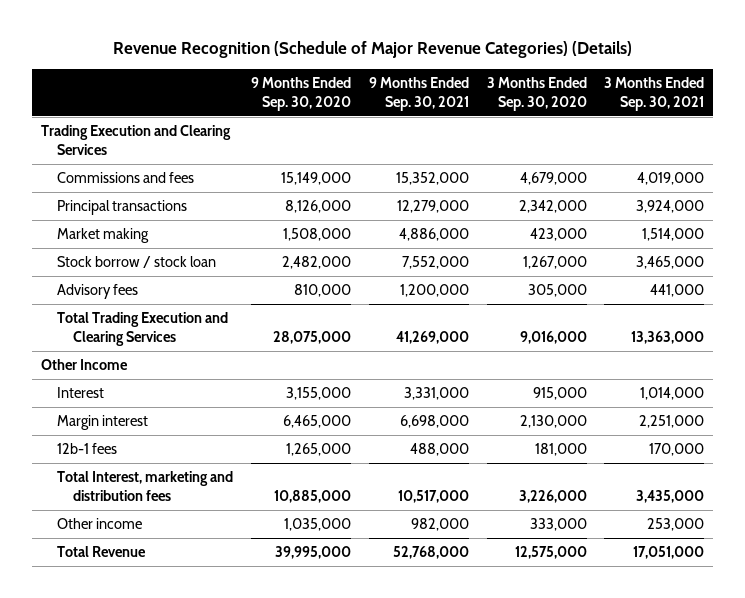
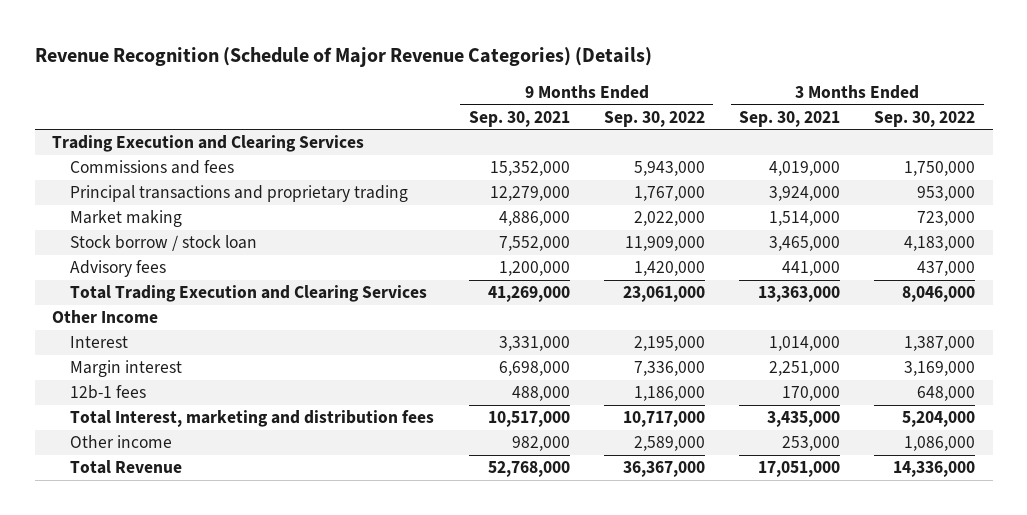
[250,76,351,111] 9 Months Ended Sep. 30, 2020 -> none
[486,76,587,111] 3 Months Ended Sep. 30, 2020 -> none
none -> [603,110,705,127] Sep. 30, 2022
none -> [874,110,976,127] Sep. 30, 2022
[56,199,187,215] Principal transactions -> [70,185,409,203] Principal transactions and proprietary trading

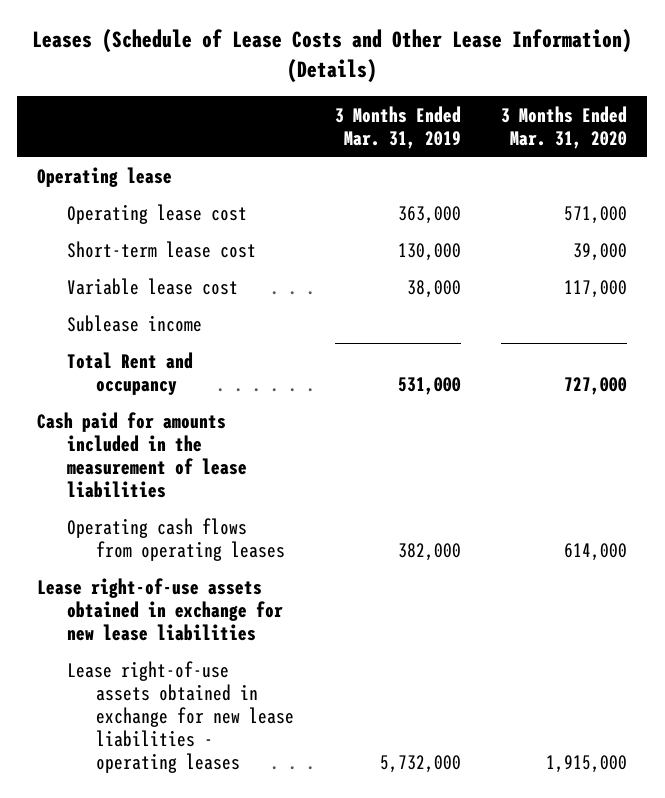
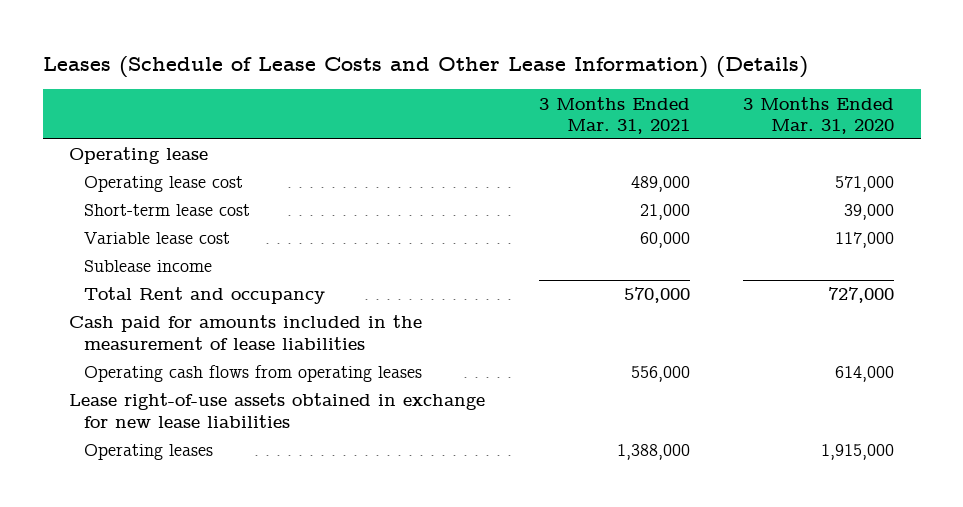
[334,105,461,149] 3 Months Ended Mar. 31, 2019 -> none
none -> [538,96,690,134] 3 Months Ended Mar. 31, 2021
[66,661,295,774] Lease right-of-use assets obtained in exchange for new lease liabilities - operating leases -> [84,444,214,461] Operating leases

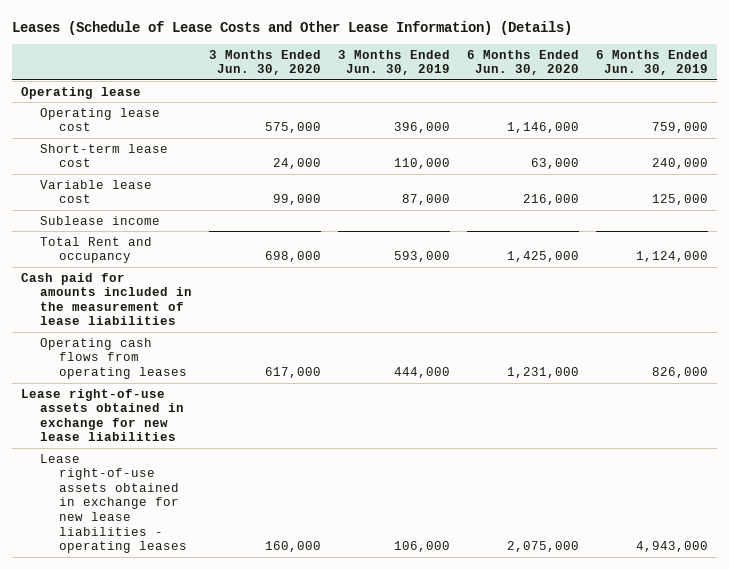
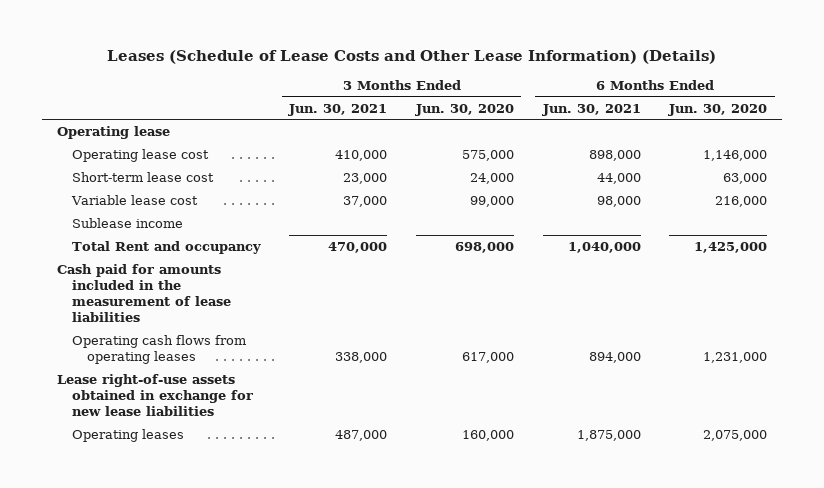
[338,49,451,76] 3 Months Ended Jun. 30, 2019 -> none
[596,49,709,76] 6 Months Ended Jun. 30, 2019 -> none
none -> [288,103,388,116] Jun. 30, 2021
none -> [541,103,641,116] Jun. 30, 2021
[39,453,187,554] Lease right-of-use assets obtained in exchange for new lease liabilities - operating leases -> [71,428,184,442] Operating leases

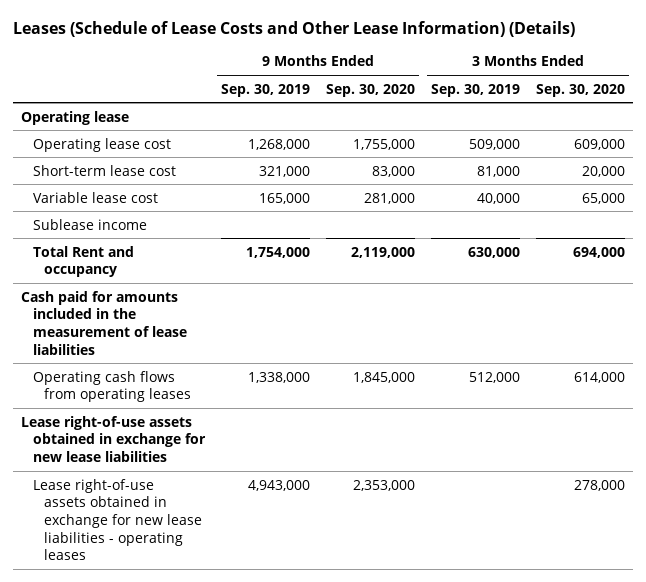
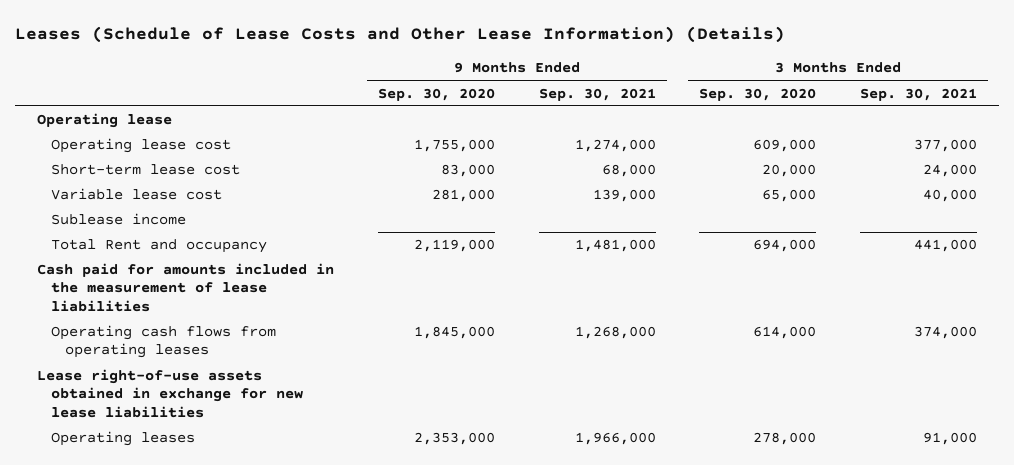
[220,83,310,97] Sep. 30, 2019 -> none
[431,83,521,97] Sep. 30, 2019 -> none
none -> [538,87,656,101] Sep. 30, 2021
none -> [860,87,978,101] Sep. 30, 2021
[32,478,203,561] Lease right-of-use assets obtained in exchange for new lease liabilities - operating leases -> [51,431,196,447] Operating leases

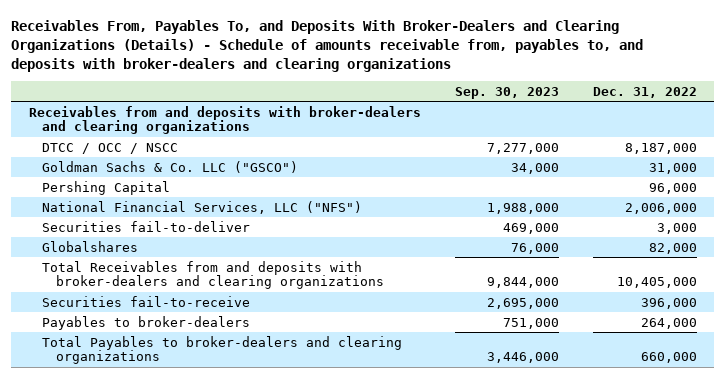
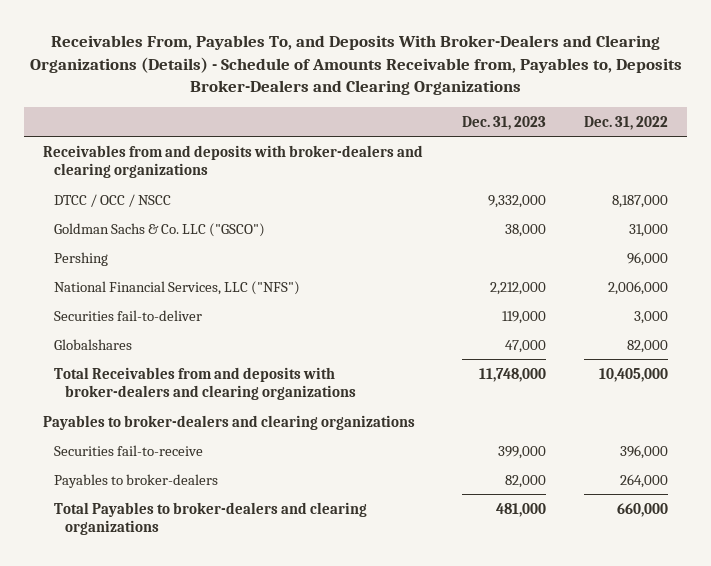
[11,19,644,72] Receivables From, Payables To, and Deposits With Broker-Dealers and Clearing Organizations (Details) - Schedule of amounts receivable from, payables to, and deposits with broker-dealers and clearing organizations -> [29,34,682,96] Receivables From, Payables To, and Deposits With Broker-Dealers and Clearing Organizations (Details) - Schedule of Amounts Receivable from, Payables to, Deposits Broker-Dealers and Clearing Organizations
[454,86,559,99] Sep. 30, 2023 -> none
none -> [461,115,546,130] Dec. 31, 2023
[42,180,171,195] Pershing Capital -> [53,251,108,266] Pershing
none -> [43,414,416,430] Payables to broker-dealers and clearing organizations

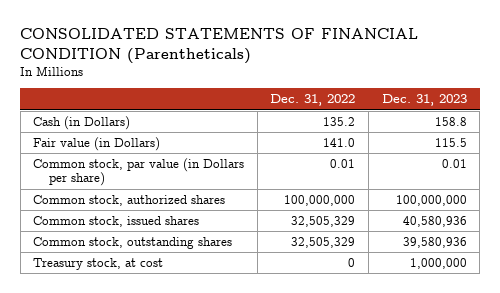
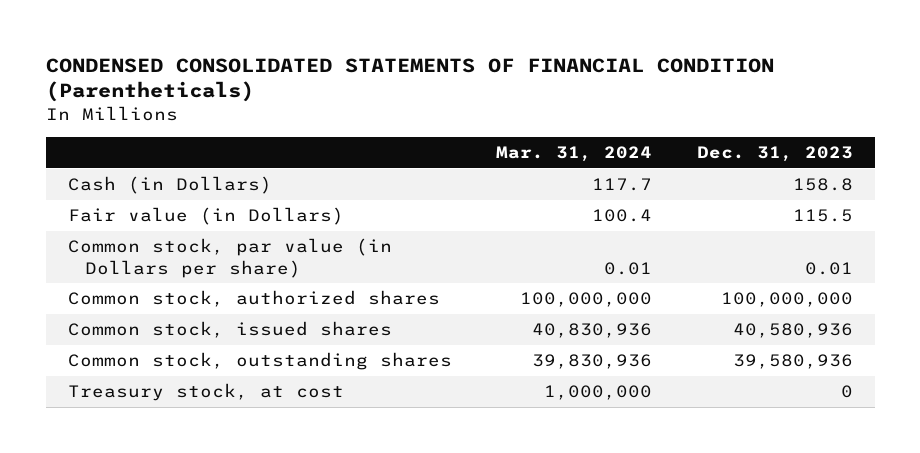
[20,28,419,64] CONSOLIDATED STATEMENTS OF FINANCIAL CONDITION (Parentheticals) -> [45,57,774,103] CONDENSED CONSOLIDATED STATEMENTS OF FINANCIAL CONDITION (Parentheticals)
[270,94,356,107] Dec. 31, 2022 -> none
none -> [496,146,653,163] Mar. 31, 2024
[409,257,467,269] 1,000,000 -> [840,385,853,399] 0

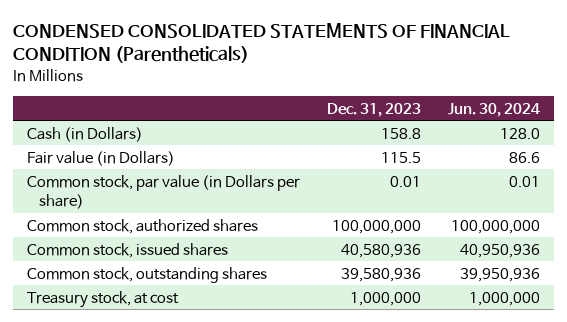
[496,146,653,163] Mar. 31, 2024 -> none
none -> [448,102,541,117] Jun. 30, 2024
[840,385,853,399] 0 -> [350,291,422,306] 1,000,000

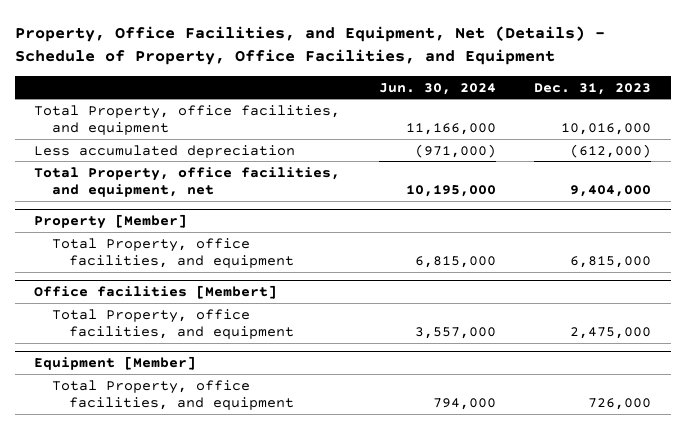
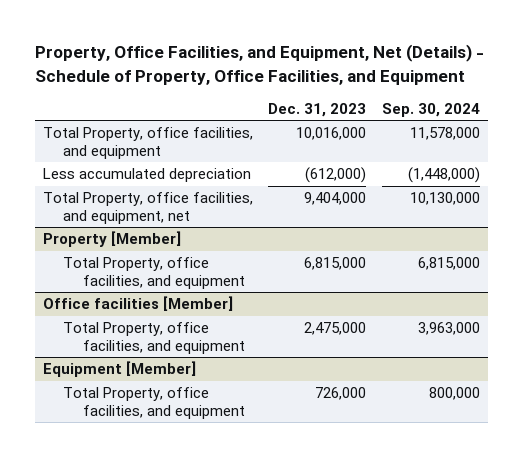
[378,82,496,95] Jun. 30, 2024 -> none
none -> [381,102,480,117] Sep. 30, 2024
[33,285,277,300] Office facilities [Membert] -> [42,296,233,312] Office facilities [Member]

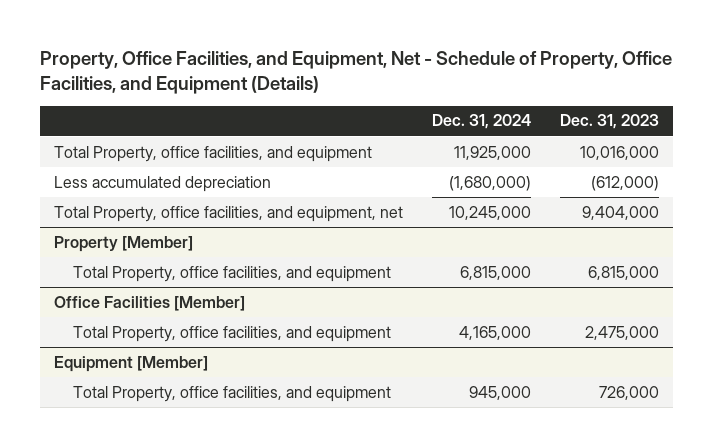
[35,44,485,85] Property, Office Facilities, and Equipment, Net (Details) - Schedule of Property, Office Facilities, and Equipment -> [39,50,672,94] Property, Office Facilities, and Equipment, Net - Schedule of Property, Office Facilities, and Equipment (Details)
[381,102,480,117] Sep. 30, 2024 -> none
none -> [431,114,531,130] Dec. 31, 2024
[42,296,233,312] Office facilities [Member] -> [54,295,246,311] Office Facilities [Member]

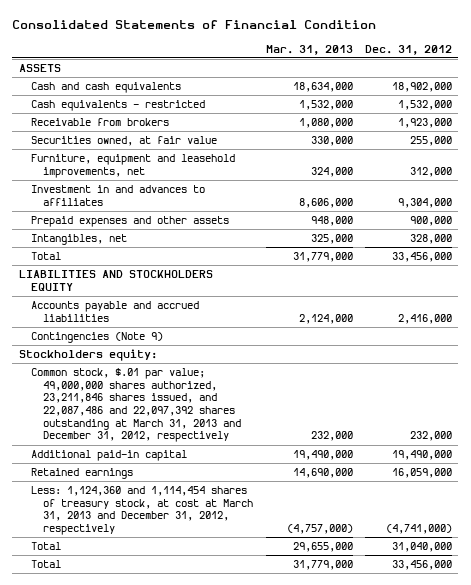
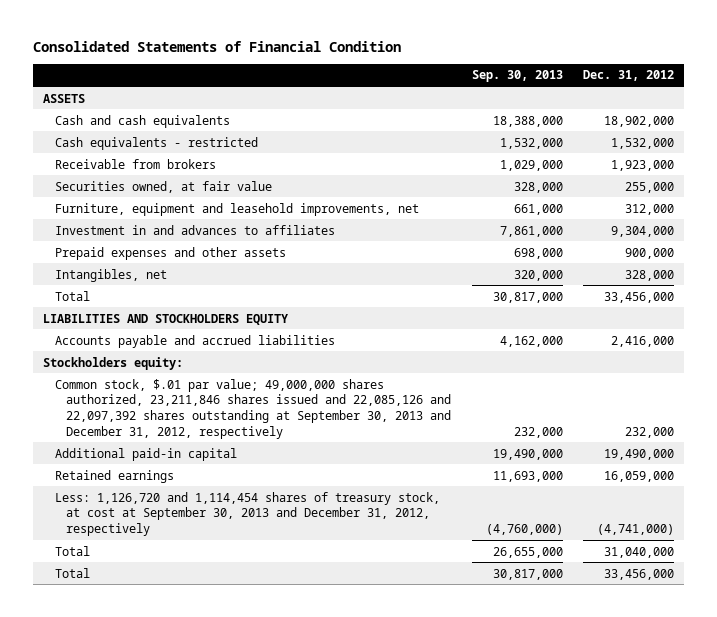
[265,44,353,55] Mar. 31, 2013 -> none
none -> [471,70,563,83] Sep. 30, 2013
[30,332,163,344] Contingencies (Note 9) -> none
[30,368,242,443] Common stock, $.01 par value; 49,000,000 shares authorized, 23,211,846 shares issued, and 22,087,486 and 22,097,392 shares outstanding at March 31, 2013 and December 31, 2012, respectively -> [54,378,452,439] Common stock, $.01 par value; 49,000,000 shares authorized, 23,211,846 shares issued and 22,085,126 and 22,097,392 shares outstanding at September 30, 2013 and December 31, 2012, respectively
[30,486,254,536] Less: 1,124,360 and 1,114,454 shares of treasury stock, at cost at March 31, 2013 and December 31, 2012, respectively -> [54,491,440,536] Less: 1,126,720 and 1,114,454 shares of treasury stock, at cost at September 30, 2013 and December 31, 2012, respectively

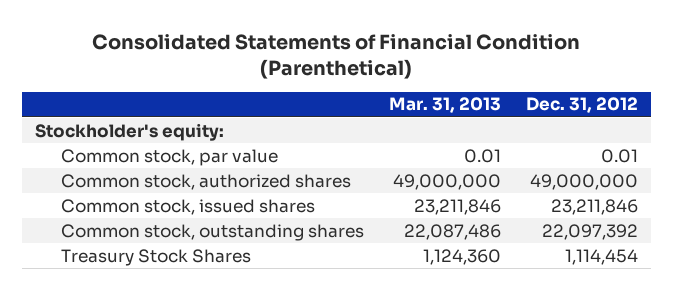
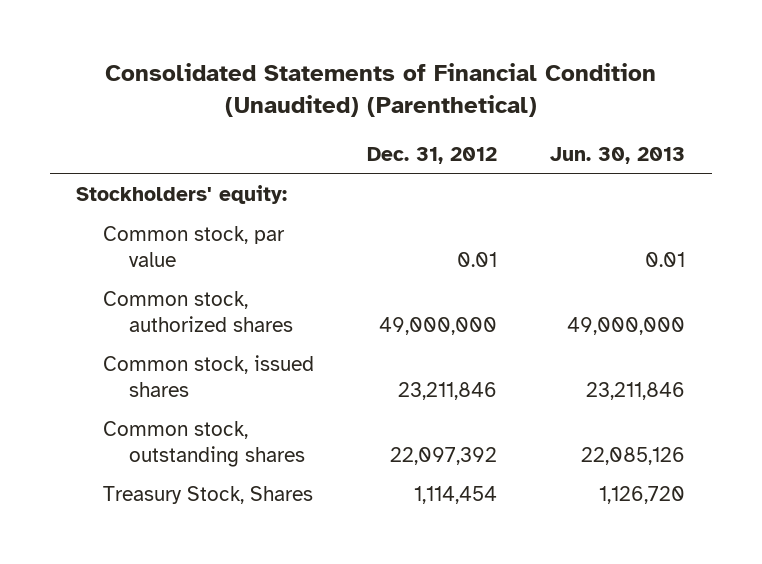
[92,33,581,79] Consolidated Statements of Financial Condition (Parenthetical) -> [104,63,656,118] Consolidated Statements of Financial Condition (Unaudited) (Parenthetical)
[389,97,502,114] Mar. 31, 2013 -> none
none -> [550,146,686,164] Jun. 30, 2013
[34,122,224,141] Stockholder's equity: -> [76,184,288,204] Stockholders' equity:
[61,248,252,266] Treasury Stock Shares -> [102,485,313,504] Treasury Stock, Shares

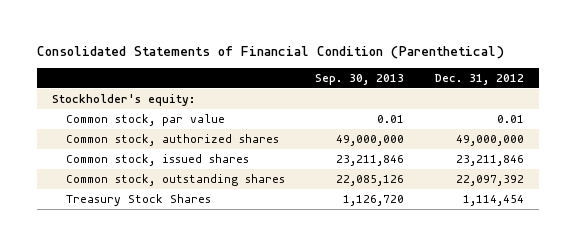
[104,63,656,118] Consolidated Statements of Financial Condition (Unaudited) (Parenthetical) -> [36,45,504,59] Consolidated Statements of Financial Condition (Parenthetical)
[550,146,686,164] Jun. 30, 2013 -> none
none -> [315,73,405,85] Sep. 30, 2013
[76,184,288,204] Stockholders' equity: -> [52,94,196,107] Stockholder's equity:
[102,485,313,504] Treasury Stock, Shares -> [65,194,211,207] Treasury Stock Shares

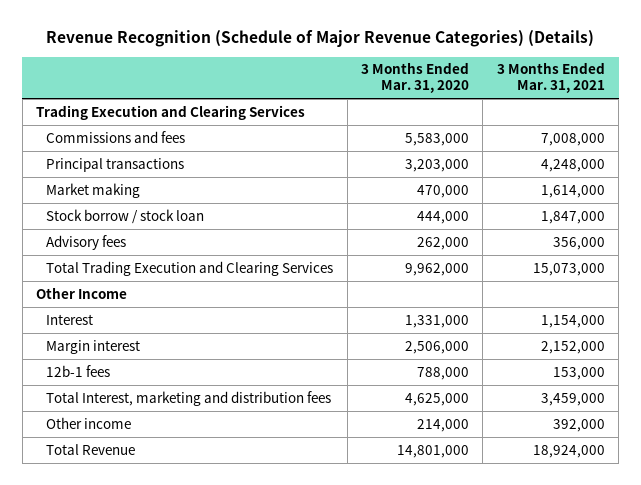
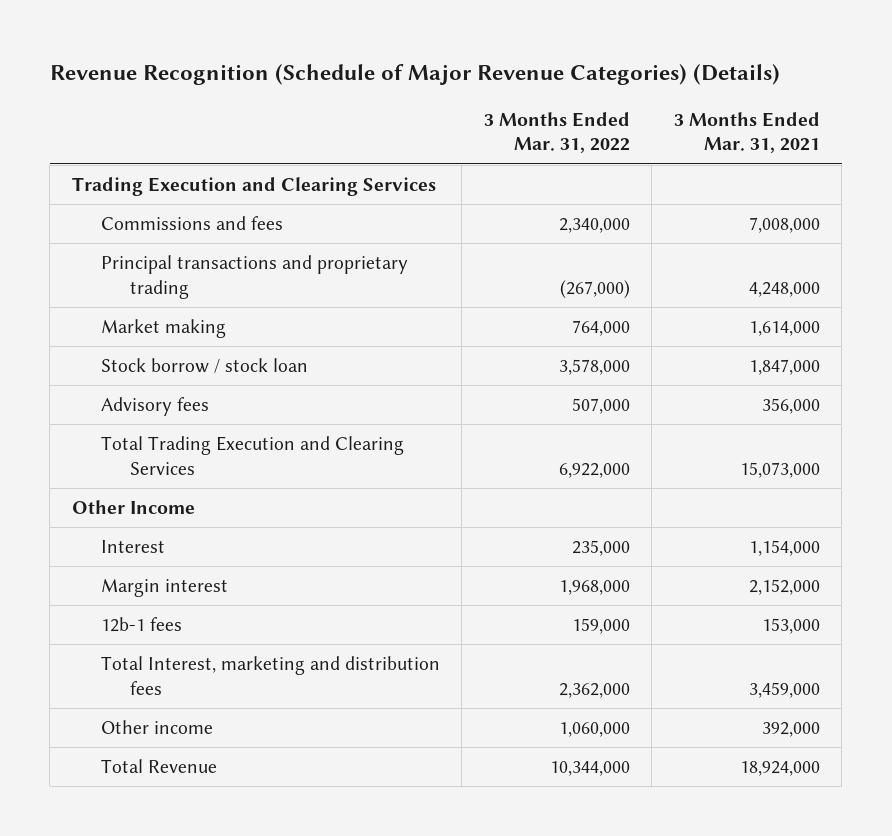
[360,62,469,94] 3 Months Ended Mar. 31, 2020 -> none
none -> [483,111,630,154] 3 Months Ended Mar. 31, 2022
[46,157,185,172] Principal transactions -> [100,254,408,299] Principal transactions and proprietary trading

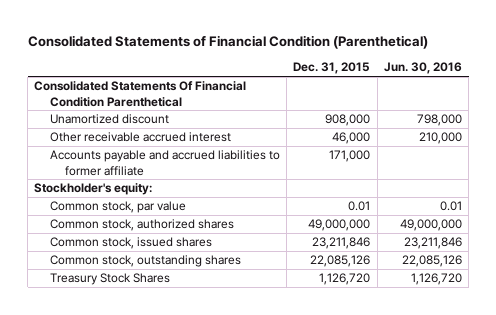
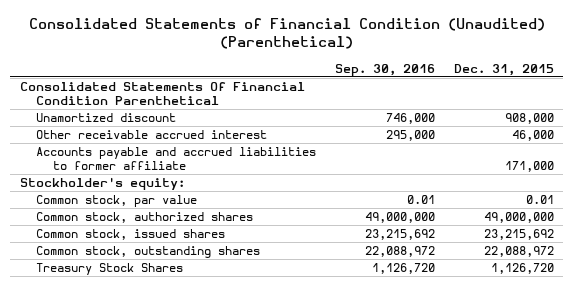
[27,35,428,50] Consolidated Statements of Financial Condition (Parenthetical) -> [28,17,545,50] Consolidated Statements of Financial Condition (Unaudited) (Parenthetical)
[383,62,462,75] Jun. 30, 2016 -> none
none -> [334,63,435,76] Sep. 30, 2016
[312,237,371,250] 23,211,846 -> [483,229,554,241] 23,215,692
[310,255,371,268] 22,085,126 -> [483,246,554,258] 22,088,972

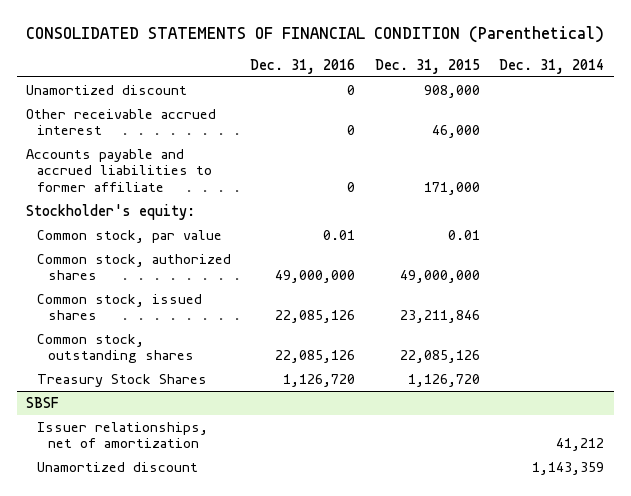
[28,17,545,50] Consolidated Statements of Financial Condition (Unaudited) (Parenthetical) -> [26,25,605,43] CONSOLIDATED STATEMENTS OF FINANCIAL CONDITION (Parenthetical)
[334,63,435,76] Sep. 30, 2016 -> none
none -> [250,58,356,74] Dec. 31, 2016
none -> [499,58,605,74] Dec. 31, 2014
[19,82,305,106] Consolidated Statements Of Financial Condition Parenthetical -> none
[483,229,554,241] 23,215,692 -> [399,310,480,324] 23,211,846
[483,246,554,258] 22,088,972 -> [399,350,480,364] 22,085,126
none -> [26,396,60,408] SBSF
none -> [36,421,208,449] Issuer relationships, net of amortization
none -> [36,461,198,472] Unamortized discount

